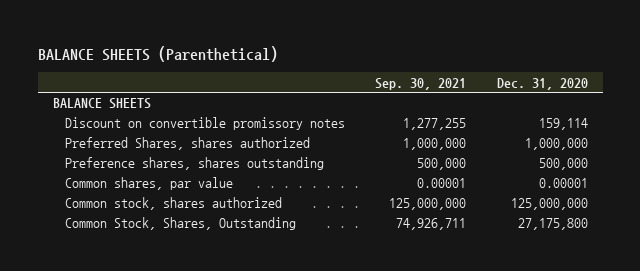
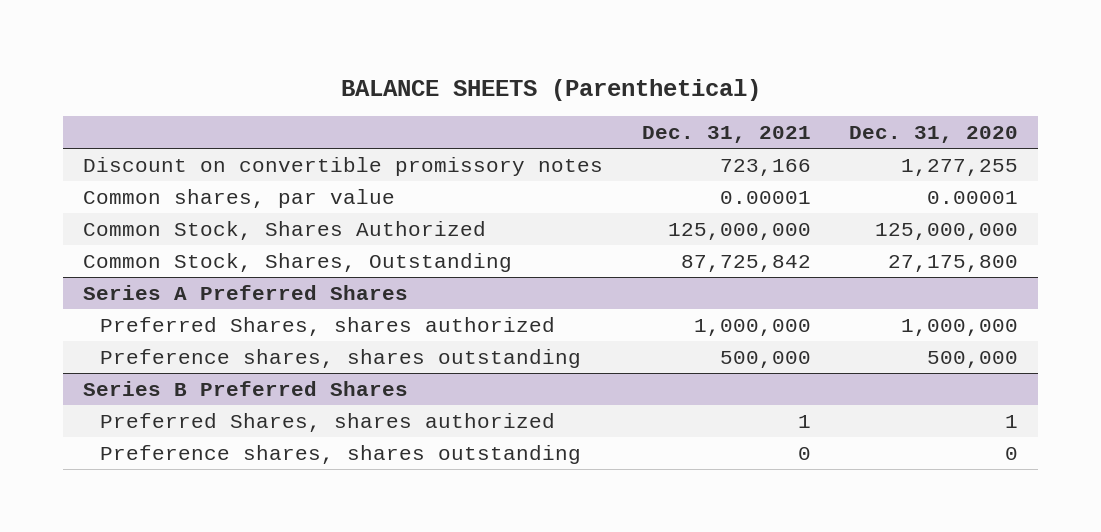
[375,77,467,90] Sep. 30, 2021 -> none
none -> [641,126,811,144] Dec. 31, 2021
[52,98,151,110] BALANCE SHEETS -> none
[65,137,311,151] Preferred Shares, shares authorized -> none
[65,157,325,171] Preference shares, shares outstanding -> none
[538,118,588,131] 159,114 -> [901,158,1019,176] 1,277,255
[65,197,283,211] Common stock, shares authorized -> [82,220,486,240] Common Stock, Shares Authorized
none -> [82,284,408,300] Series A Preferred Shares
none -> [100,316,556,336] Preferred Shares, shares authorized
none -> [100,348,582,368] Preference shares, shares outstanding
none -> [82,380,408,396] Series B Preferred Shares
none -> [100,412,556,432] Preferred Shares, shares authorized
none -> [100,444,582,464] Preference shares, shares outstanding

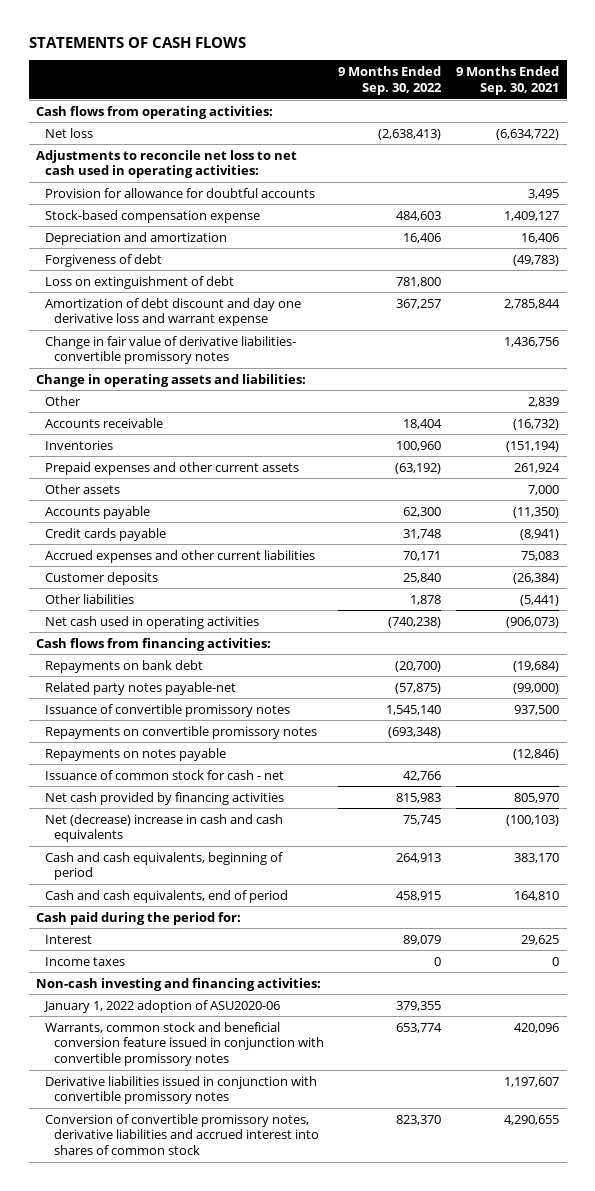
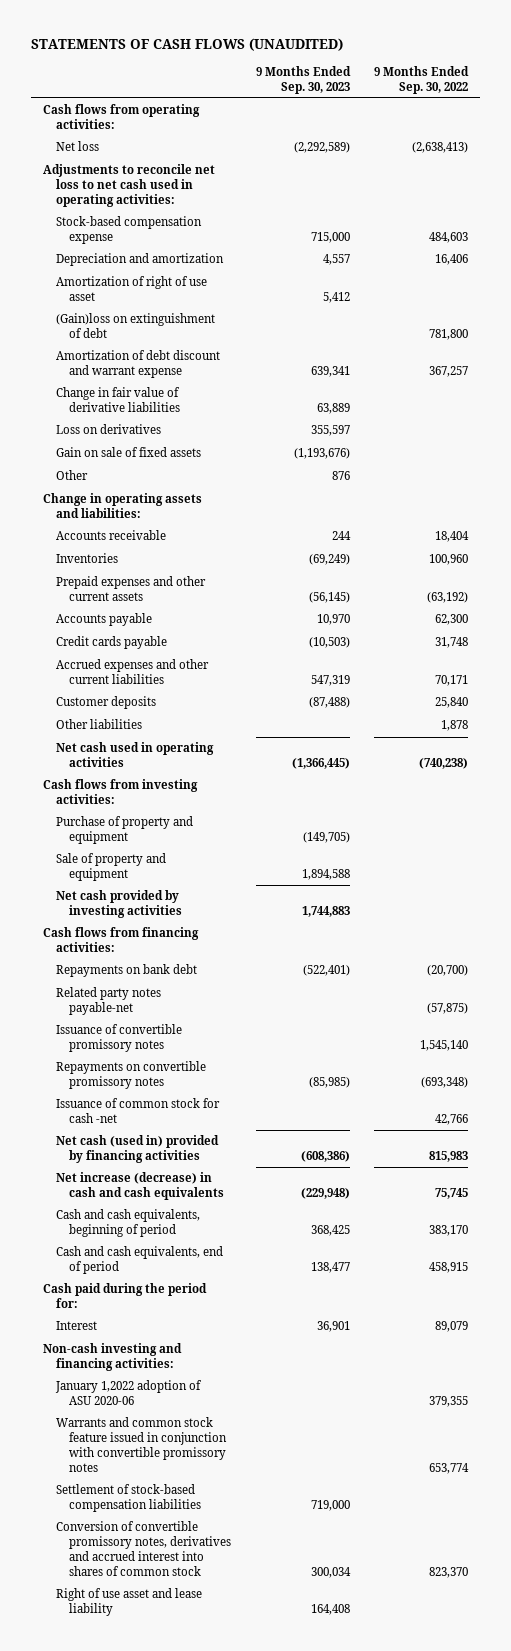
[28,37,246,49] STATEMENTS OF CASH FLOWS -> [31,37,344,51] STATEMENTS OF CASH FLOWS (UNAUDITED)
[456,66,560,95] 9 Months Ended Sep. 30, 2021 -> none
none -> [255,65,351,94] 9 Months Ended Sep. 30, 2023
[44,187,315,198] Provision for allowance for doubtful accounts -> none
[44,253,162,267] Forgiveness of debt -> none
none -> [56,276,208,302] Amortization of right of use asset
[44,275,234,289] Loss on extinguishment of debt -> [56,313,216,339] (Gain)loss on extinguishment of debt
[44,297,301,327] Amortization of debt discount and day one derivative loss and warrant expense -> [56,350,221,379] Amortization of debt discount and warrant expense
[44,335,296,365] Change in fair value of derivative liabilities- convertible promissory notes -> [56,387,181,413] Change in fair value of derivative liabilities
none -> [56,424,162,435] Loss on derivatives
none -> [56,447,202,458] Gain on sale of fixed assets
[36,373,307,387] Change in operating assets and liabilities: -> [43,493,203,519] Change in operating assets and liabilities:
[44,483,120,494] Other assets -> none
none -> [43,779,199,805] Cash flows from investing activities:
none -> [56,816,194,845] Purchase of property and equipment
none -> [56,853,167,882] Sale of property and equipment
none -> [56,890,183,919] Net cash provided by investing activities
[44,747,226,761] Repayments on notes payable -> none
[44,769,284,780] Issuance of common stock for cash - net -> [56,1098,221,1124] Issuance of common stock for cash -net
[44,791,284,805] Net cash provided by financing activities -> [56,1135,220,1164] Net cash (used in) provided by financing activities
[44,813,283,843] Net (decrease) increase in cash and cash equivalents -> [56,1172,225,1201] Net increase (decrease) in cash and cash equivalents
[396,852,442,863] 264,913 -> [429,1225,469,1237] 383,170
[44,956,125,966] Income taxes -> none
[44,1075,317,1105] Derivative liabilities issued in conjunction with convertible promissory notes -> none
[42,999,280,1013] January 1, 2022 adoption of ASU2020-06 -> [55,1380,203,1406] January 1,2022 adoption of ASU 2020-06
[44,1021,324,1067] Warrants, common stock and beneficial conversion feature issued in conjunction with convertible promissory notes -> [56,1417,228,1472] Warrants and common stock feature issued in conjunction with convertible promissory notes
none -> [56,1484,202,1513] Settlement of stock-based compensation liabilities
[44,1113,319,1156] Conversion of convertible promissory notes, derivative liabilities and accrued interest into shares of common stock -> [56,1521,232,1576] Conversion of convertible promissory notes, derivatives and accrued interest into shares of common stock
none -> [56,1588,203,1617] Right of use asset and lease liability

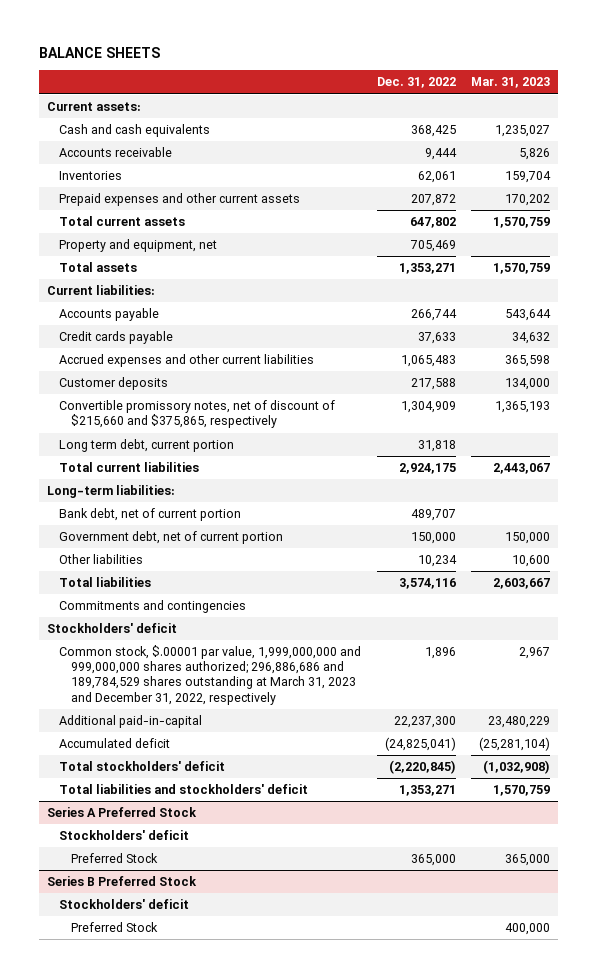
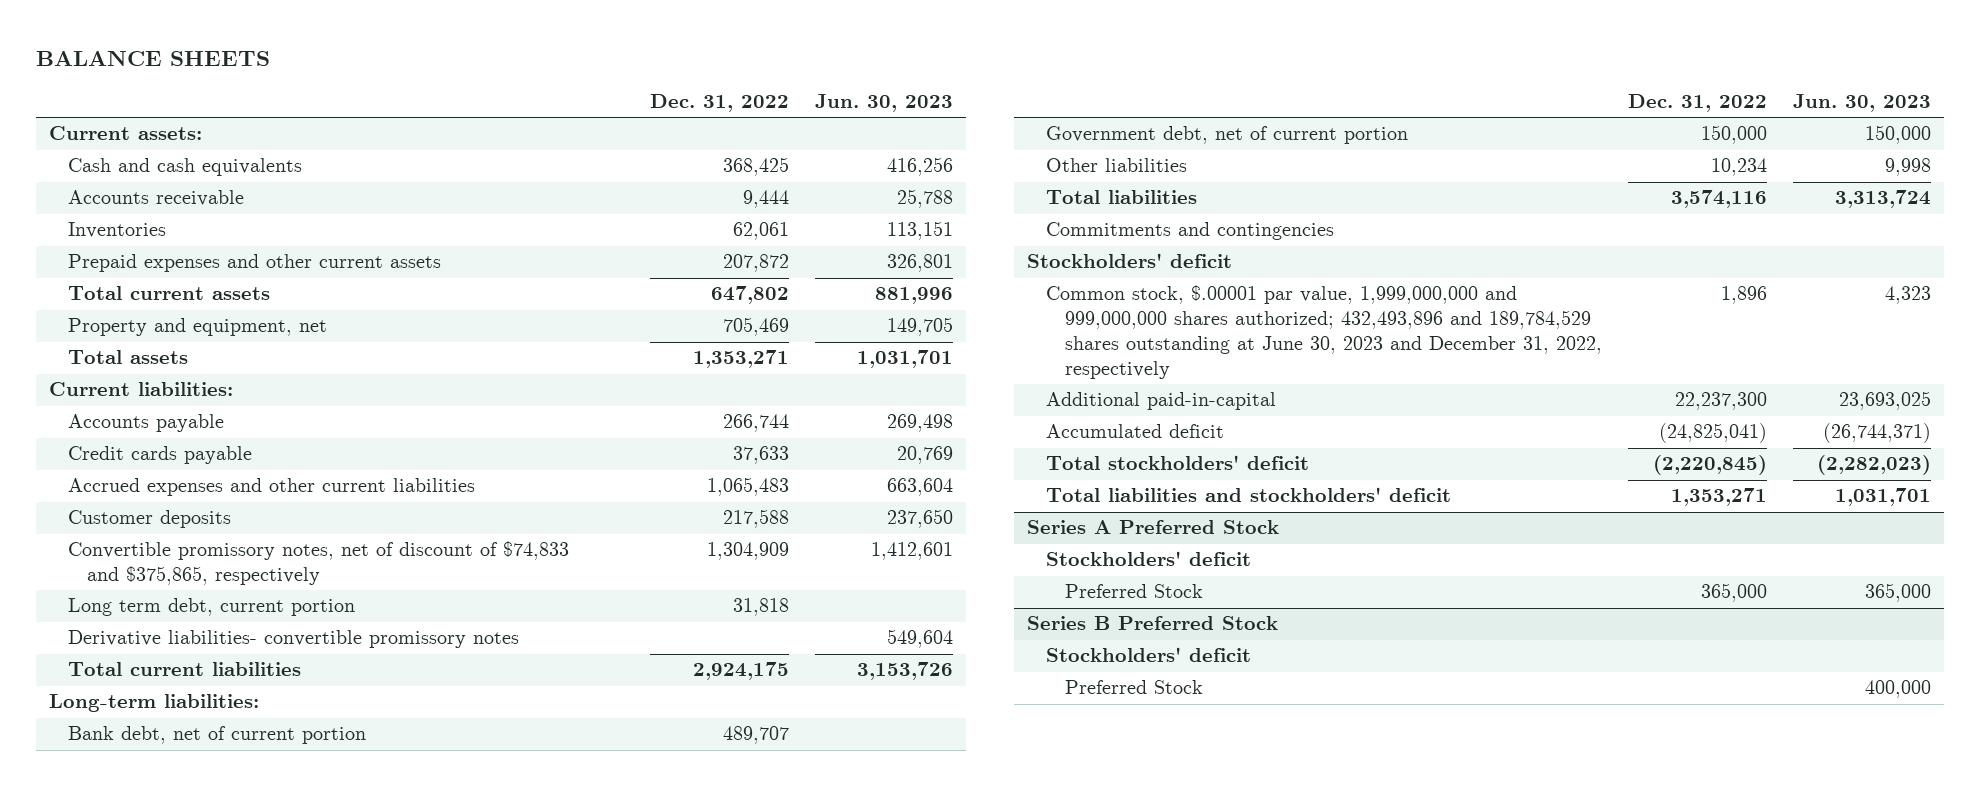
[471,77,551,89] Mar. 31, 2023 -> none
none -> [814,94,953,113] Jun. 30, 2023
[58,400,335,429] Convertible promissory notes, net of discount of $215,660 and $375,865, respectively -> [68,541,570,586] Convertible promissory notes, net of discount of $74,833 and $375,865, respectively
none -> [68,630,520,649] Derivative liabilities- convertible promissory notes
[58,645,361,705] Common stock, $.00001 par value, 1,999,000,000 and 999,000,000 shares authorized; 296,886,686 and 189,784,529 shares outstanding at March 31, 2023 and December 31, 2022, respectively -> [1045,285,1602,379] Common stock, $.00001 par value, 1,999,000,000 and 999,000,000 shares authorized; 432,493,896 and 189,784,529 shares outstanding at June 30, 2023 and December 31, 2022, respectively

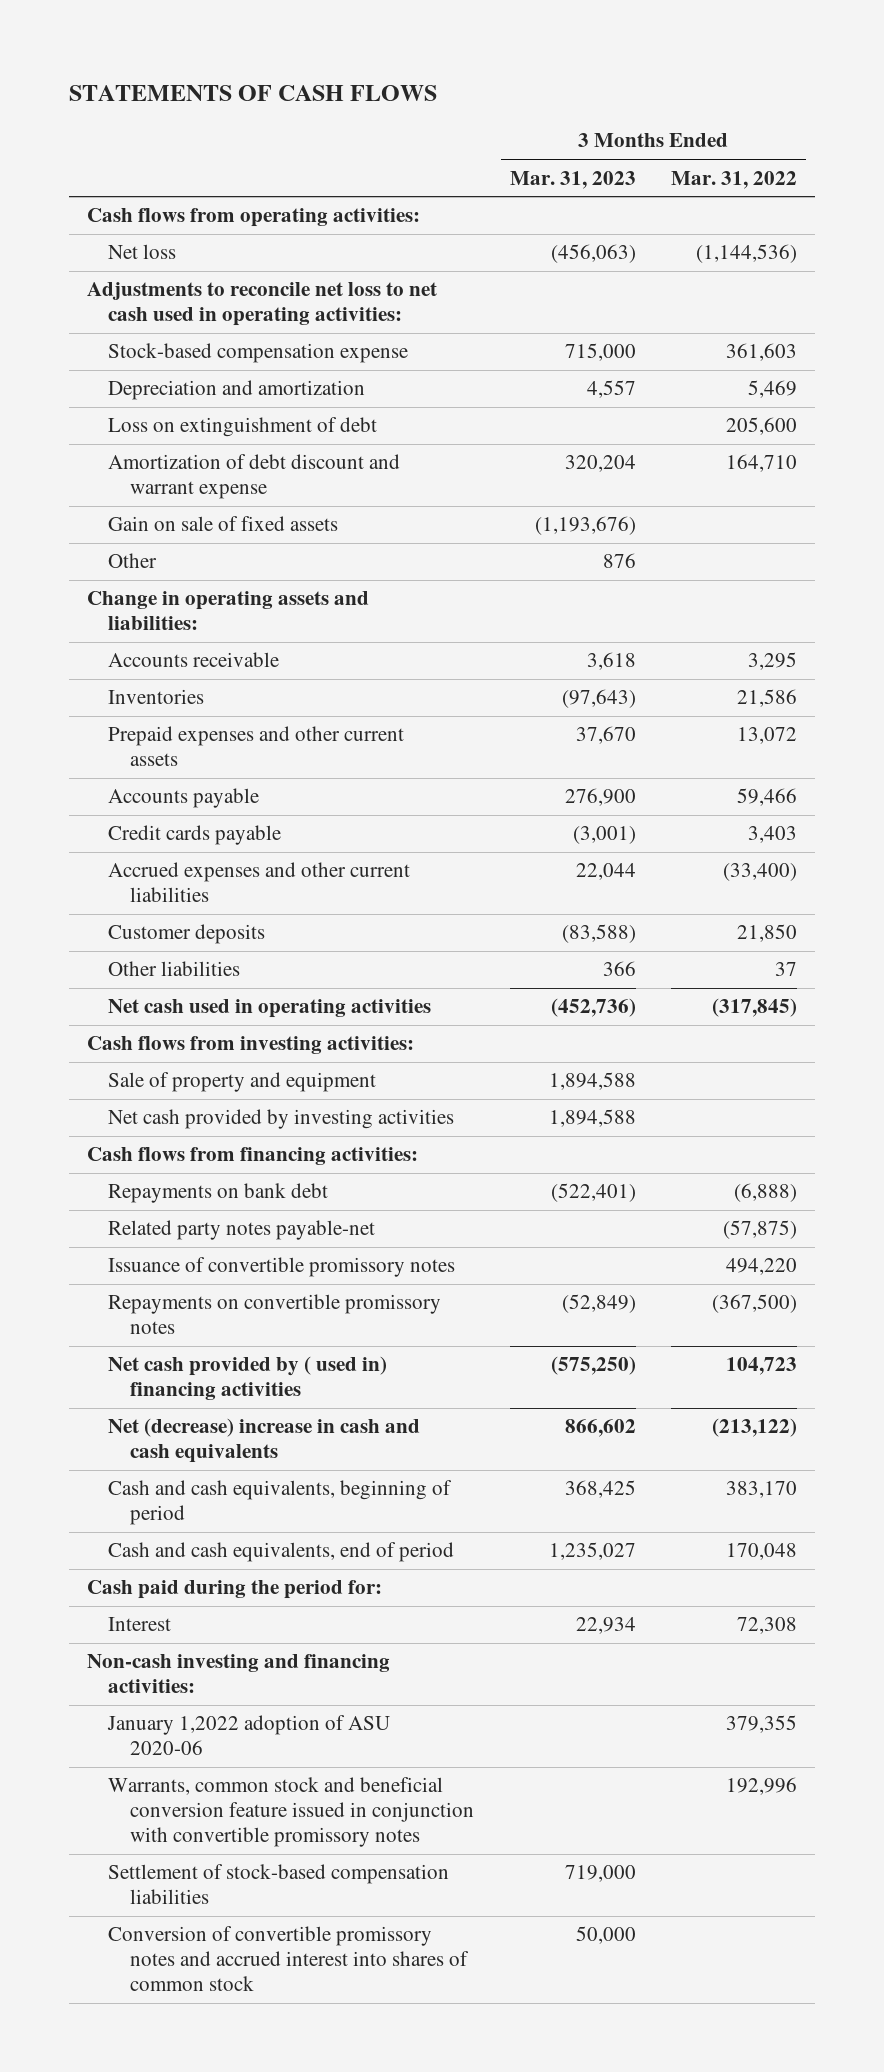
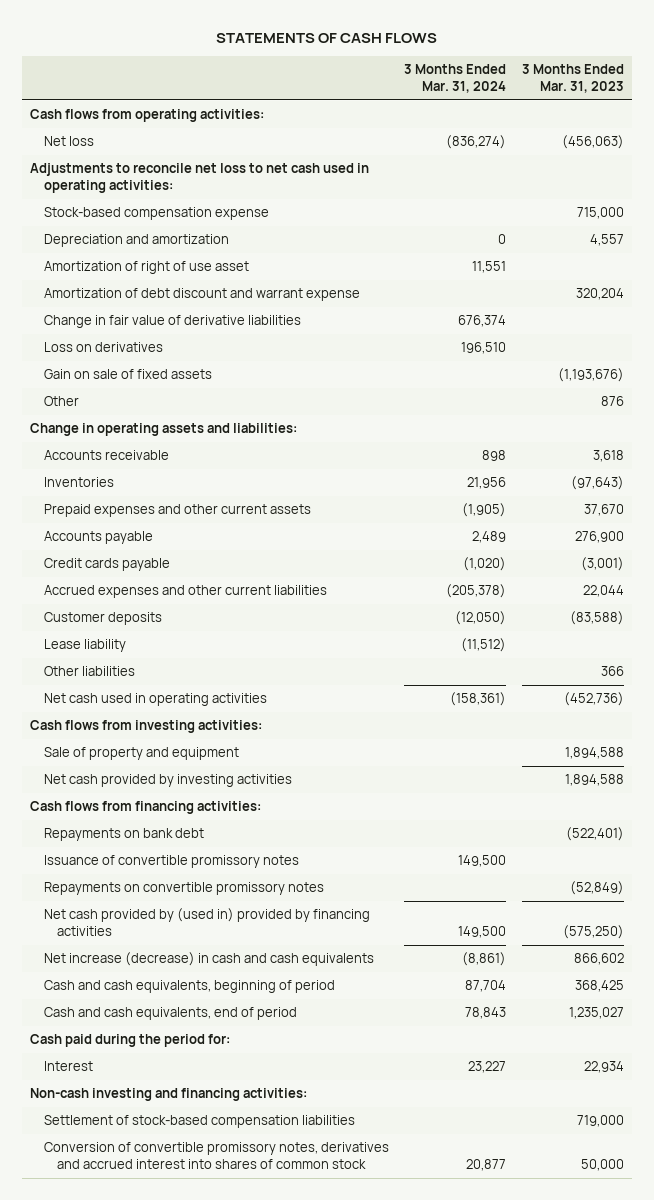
[670,170,797,189] Mar. 31, 2022 -> none
none -> [404,64,507,94] 3 Months Ended Mar. 31, 2024
[108,417,378,438] Loss on extinguishment of debt -> none
none -> [43,261,249,275] Amortization of right of use asset
none -> [43,315,301,329] Change in fair value of derivative liabilities
none -> [43,342,163,353] Loss on derivatives
none -> [43,639,126,653] Lease liability
[108,1220,376,1241] Related party notes payable-net -> none
[108,1356,388,1401] Net cash provided by ( used in) financing activities -> [43,908,370,937] Net cash provided by (used in) provided by financing activities
[108,1418,421,1464] Net (decrease) increase in cash and cash equivalents -> [43,952,374,967] Net increase (decrease) in cash and cash equivalents
[107,1715,391,1756] January 1,2022 adoption of ASU 2020-06 -> none
[108,1777,475,1848] Warrants, common stock and beneficial conversion feature issued in conjunction with convertible promissory notes -> none
[108,1926,470,1992] Conversion of convertible promissory notes and accrued interest into shares of common stock -> [43,1142,389,1170] Conversion of convertible promissory notes, derivatives and accrued interest into shares of common stock

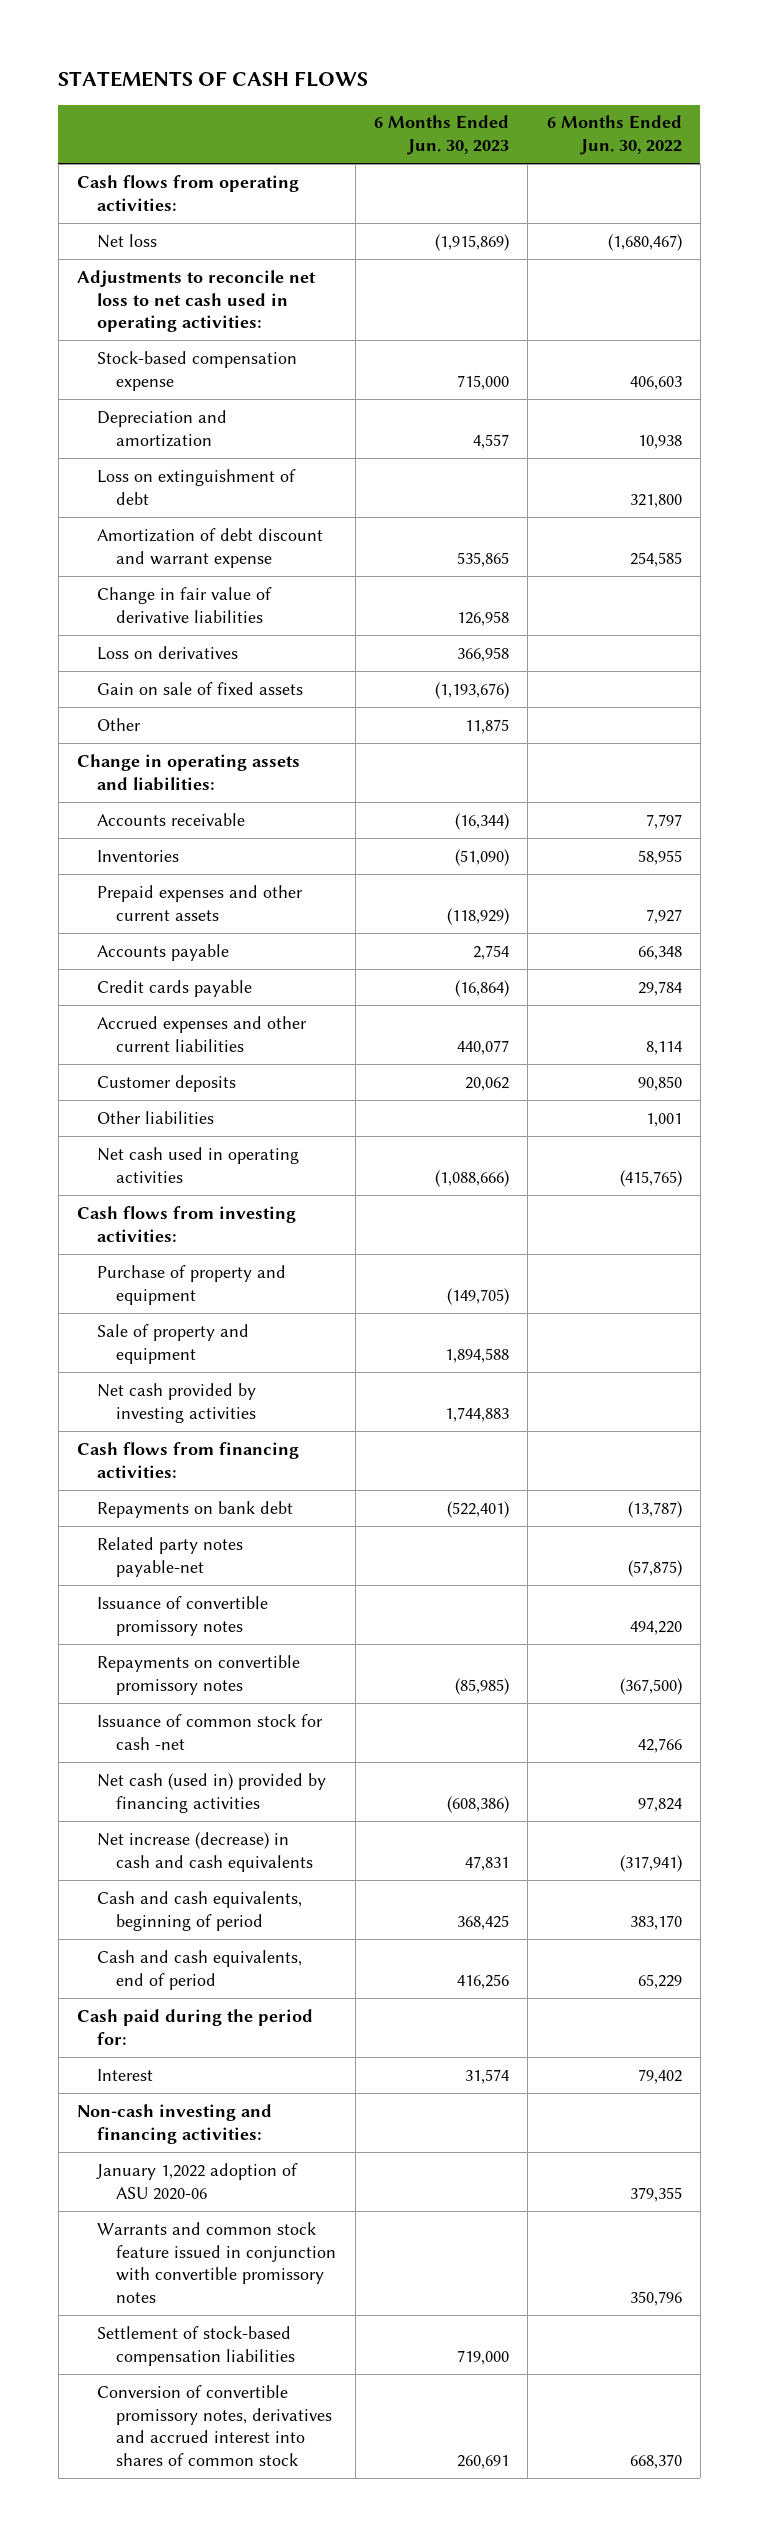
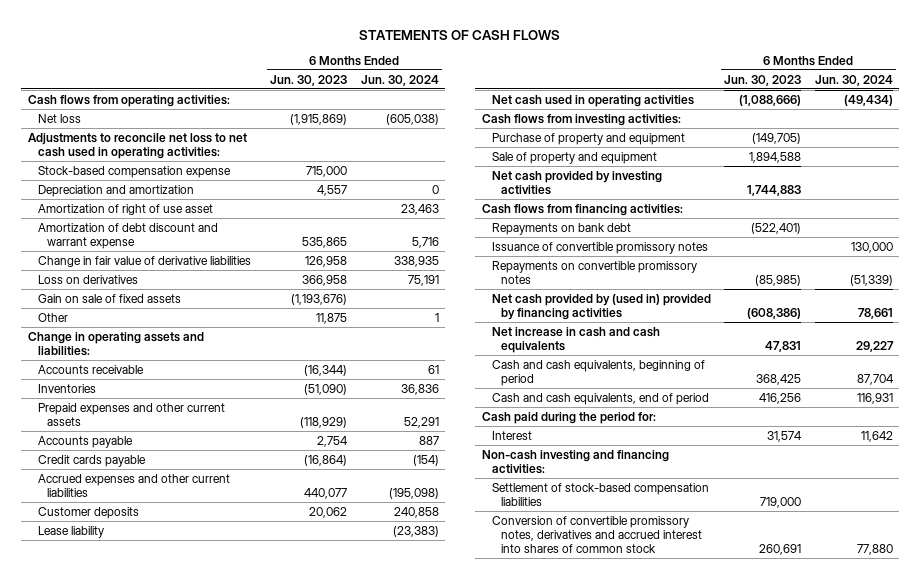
[546,115,682,156] 6 Months Ended Jun. 30, 2022 -> none
none -> [360,74,439,86] Jun. 30, 2024
[96,468,296,505] Loss on extinguishment of debt -> none
none -> [37,203,213,215] Amortization of right of use asset
[96,1110,214,1124] Other liabilities -> none
none -> [37,525,104,538] Lease liability
[96,1536,243,1577] Related party notes payable-net -> none
[96,1713,323,1750] Issuance of common stock for cash -net -> none
[96,1772,326,1813] Net cash (used in) provided by financing activities -> [491,293,711,320] Net cash provided by (used in) provided by financing activities
[96,1831,314,1872] Net increase (decrease) in cash and cash equivalents -> [491,326,660,353] Net increase in cash and cash equivalents
[95,2162,298,2200] January 1,2022 adoption of ASU 2020-06 -> none
[96,2221,337,2304] Warrants and common stock feature issued in conjunction with convertible promissory notes -> none

